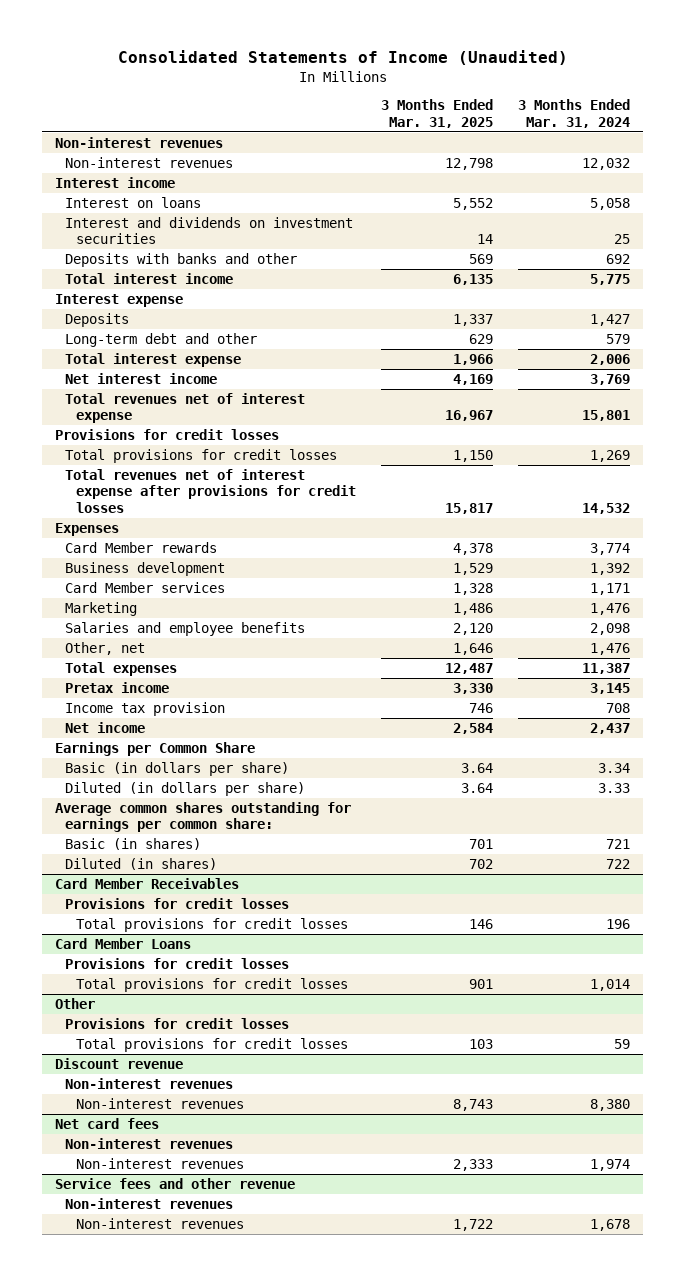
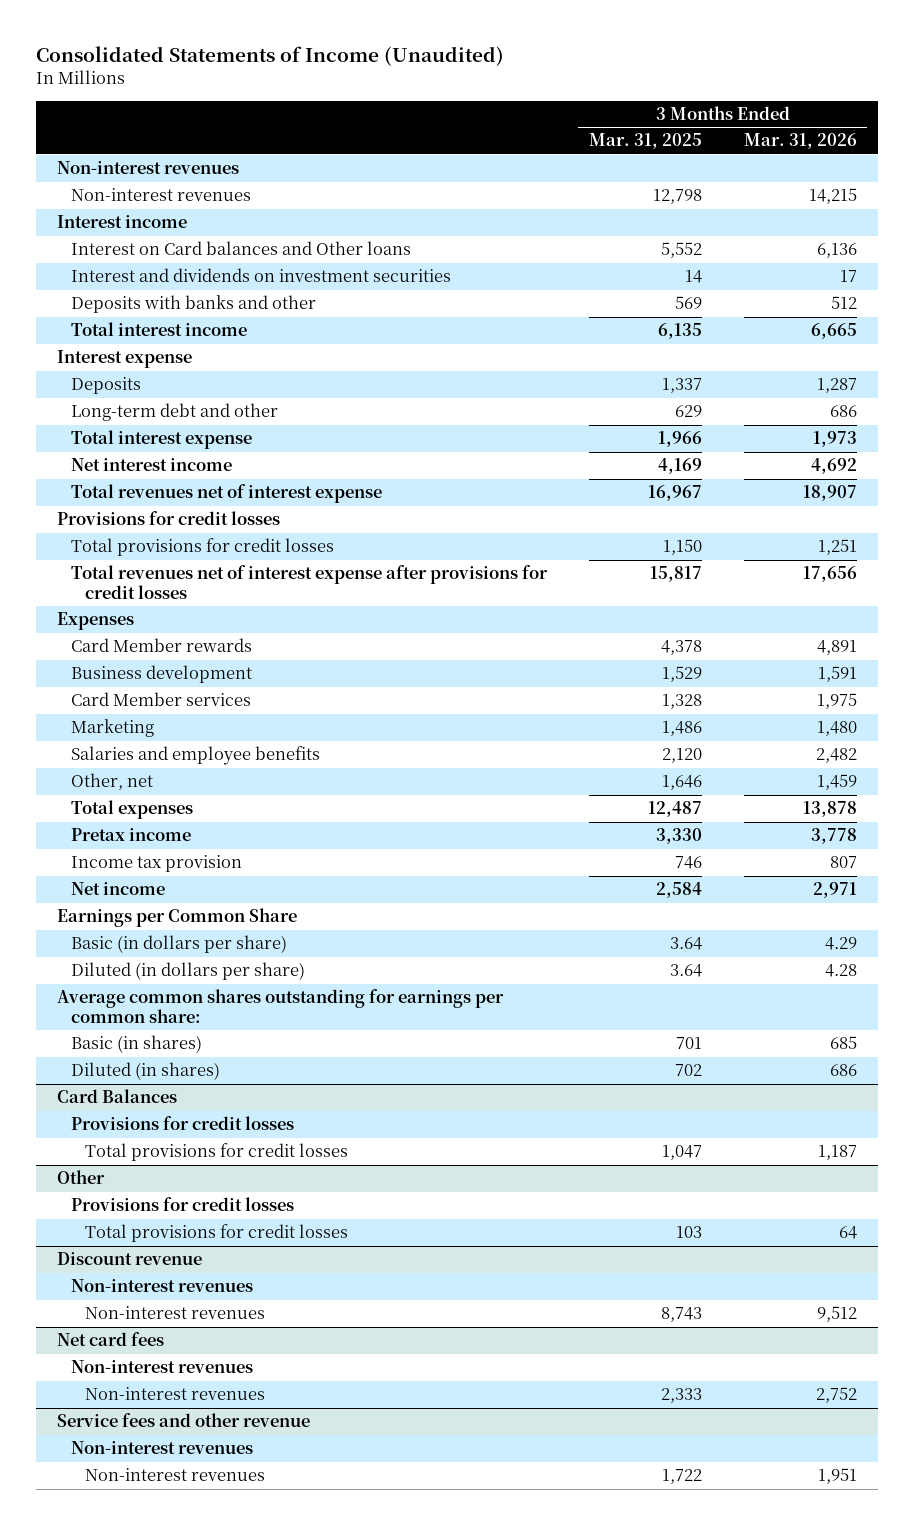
[518,99,631,128] 3 Months Ended Mar. 31, 2024 -> none
none -> [743,133,857,150] Mar. 31, 2026
[65,196,202,208] Interest on loans -> [71,241,412,256] Interest on Card balances and Other loans
[54,877,239,889] Card Member Receivables -> none
[65,897,290,909] Provisions for credit losses -> none
[75,917,348,932] Total provisions for credit losses -> none
[54,937,191,949] Card Member Loans -> none
none -> [57,1089,178,1104] Card Balances
[469,978,494,989] 901 -> [661,1145,702,1161] 1,047

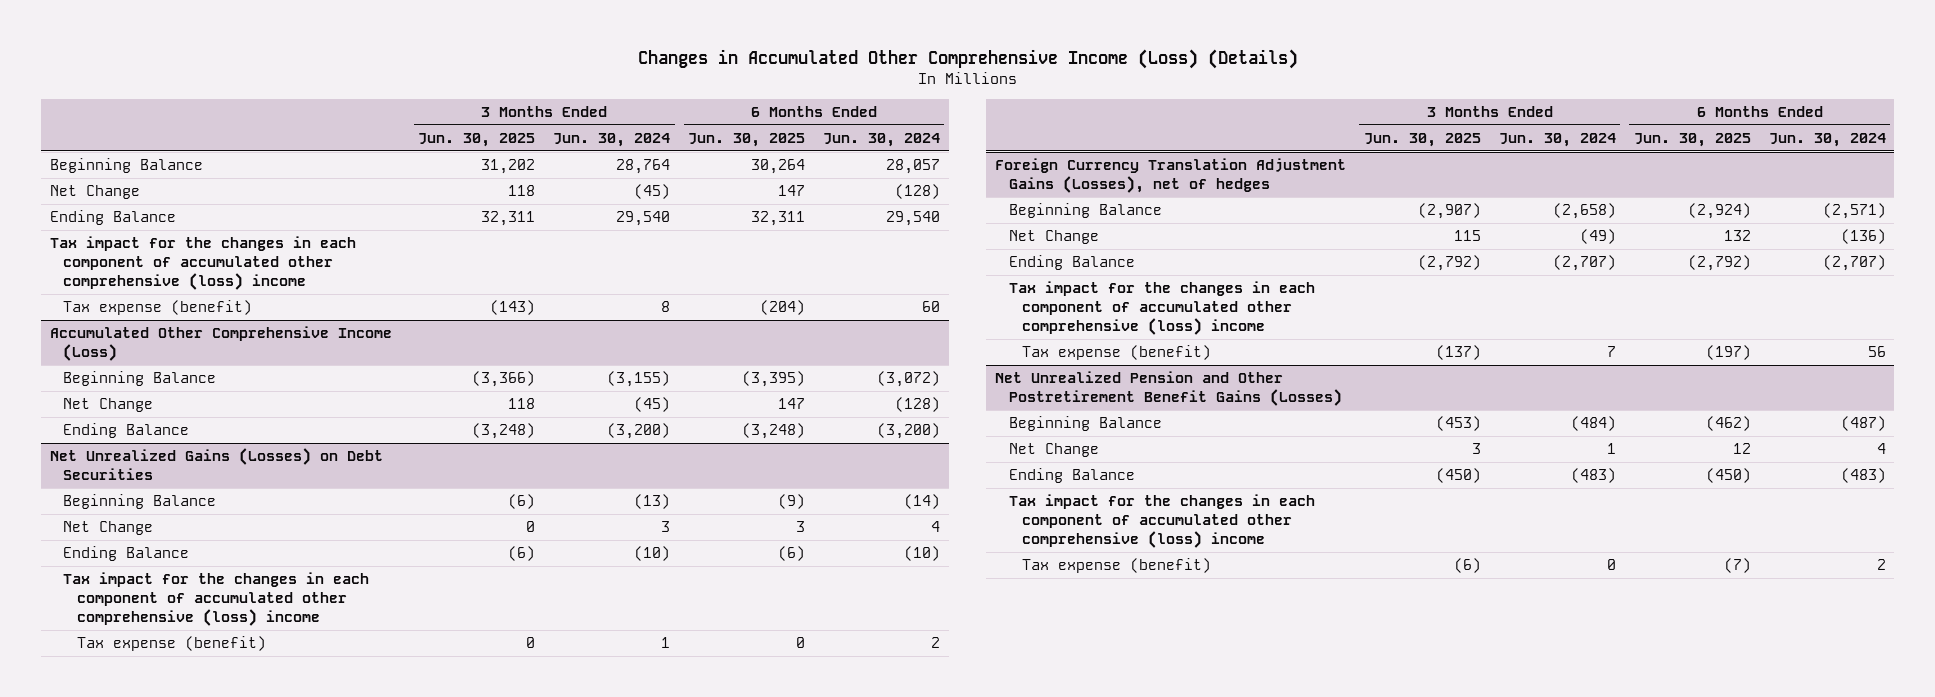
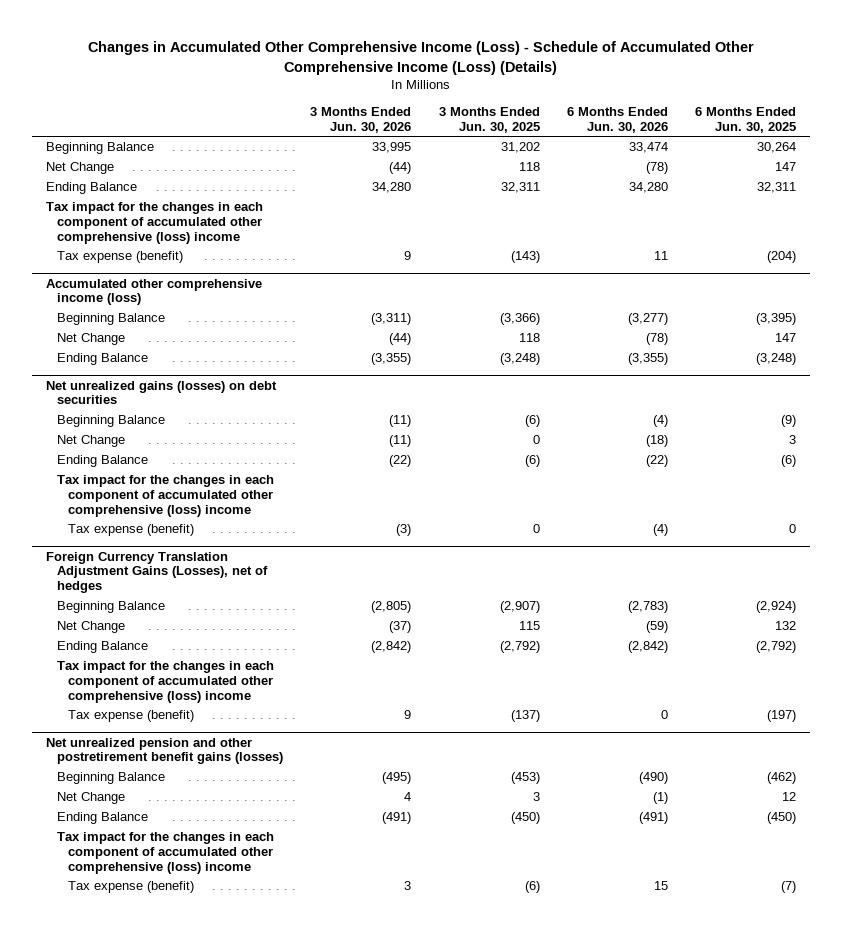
[637,48,1298,69] Changes in Accumulated Other Comprehensive Income (Loss) (Details) -> [88,41,755,75] Changes in Accumulated Other Comprehensive Income (Loss) - Schedule of Accumulated Other Comprehensive Income (Loss) (Details)
[553,133,671,148] Jun. 30, 2024 -> none
[822,133,940,148] Jun. 30, 2024 -> none
none -> [310,107,412,133] 3 Months Ended Jun. 30, 2026
none -> [566,107,668,133] 6 Months Ended Jun. 30, 2026
[49,326,392,362] Accumulated Other Comprehensive Income (Loss) -> [45,278,262,306] Accumulated other comprehensive income (loss)
[49,448,383,481] Net Unrealized Gains (Losses) on Debt Securities -> [45,380,277,405] Net unrealized gains (losses) on debt securities
[995,371,1342,407] Net Unrealized Pension and Other Postretirement Benefit Gains (Losses) -> [45,737,283,765] Net unrealized pension and other postretirement benefit gains (losses)

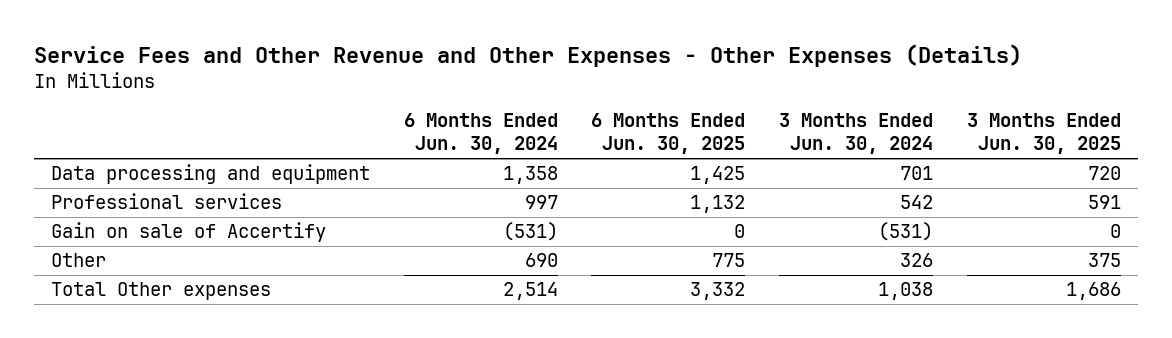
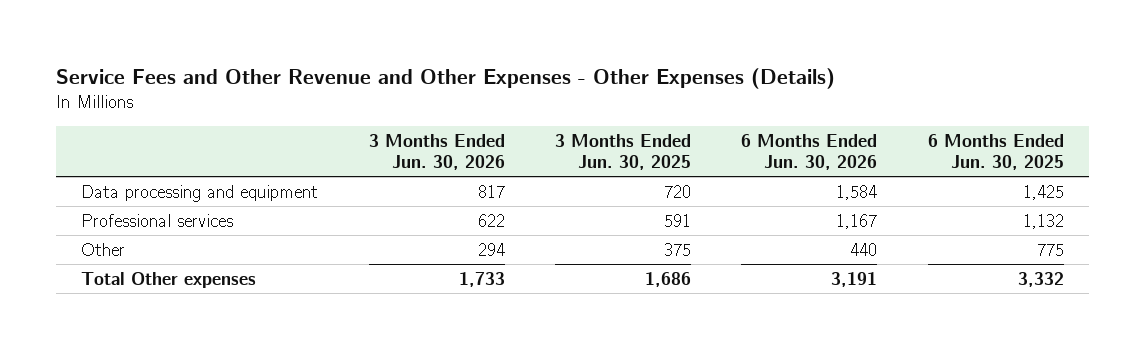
[403,113,558,155] 6 Months Ended Jun. 30, 2024 -> none
[779,113,934,155] 3 Months Ended Jun. 30, 2024 -> none
none -> [368,133,505,171] 3 Months Ended Jun. 30, 2026
none -> [741,133,878,171] 6 Months Ended Jun. 30, 2026
[50,222,326,243] Gain on sale of Accertify -> none

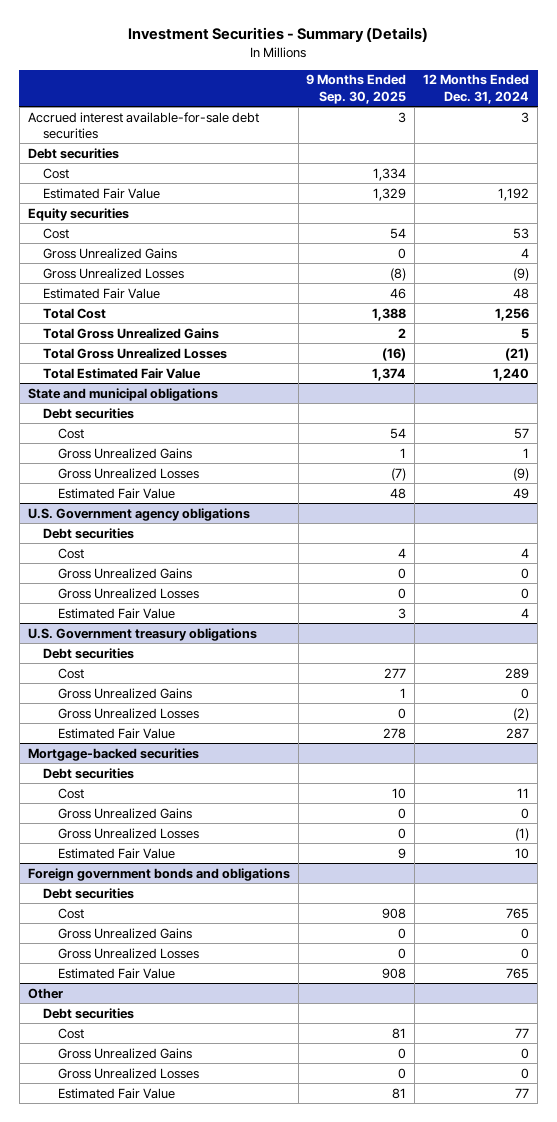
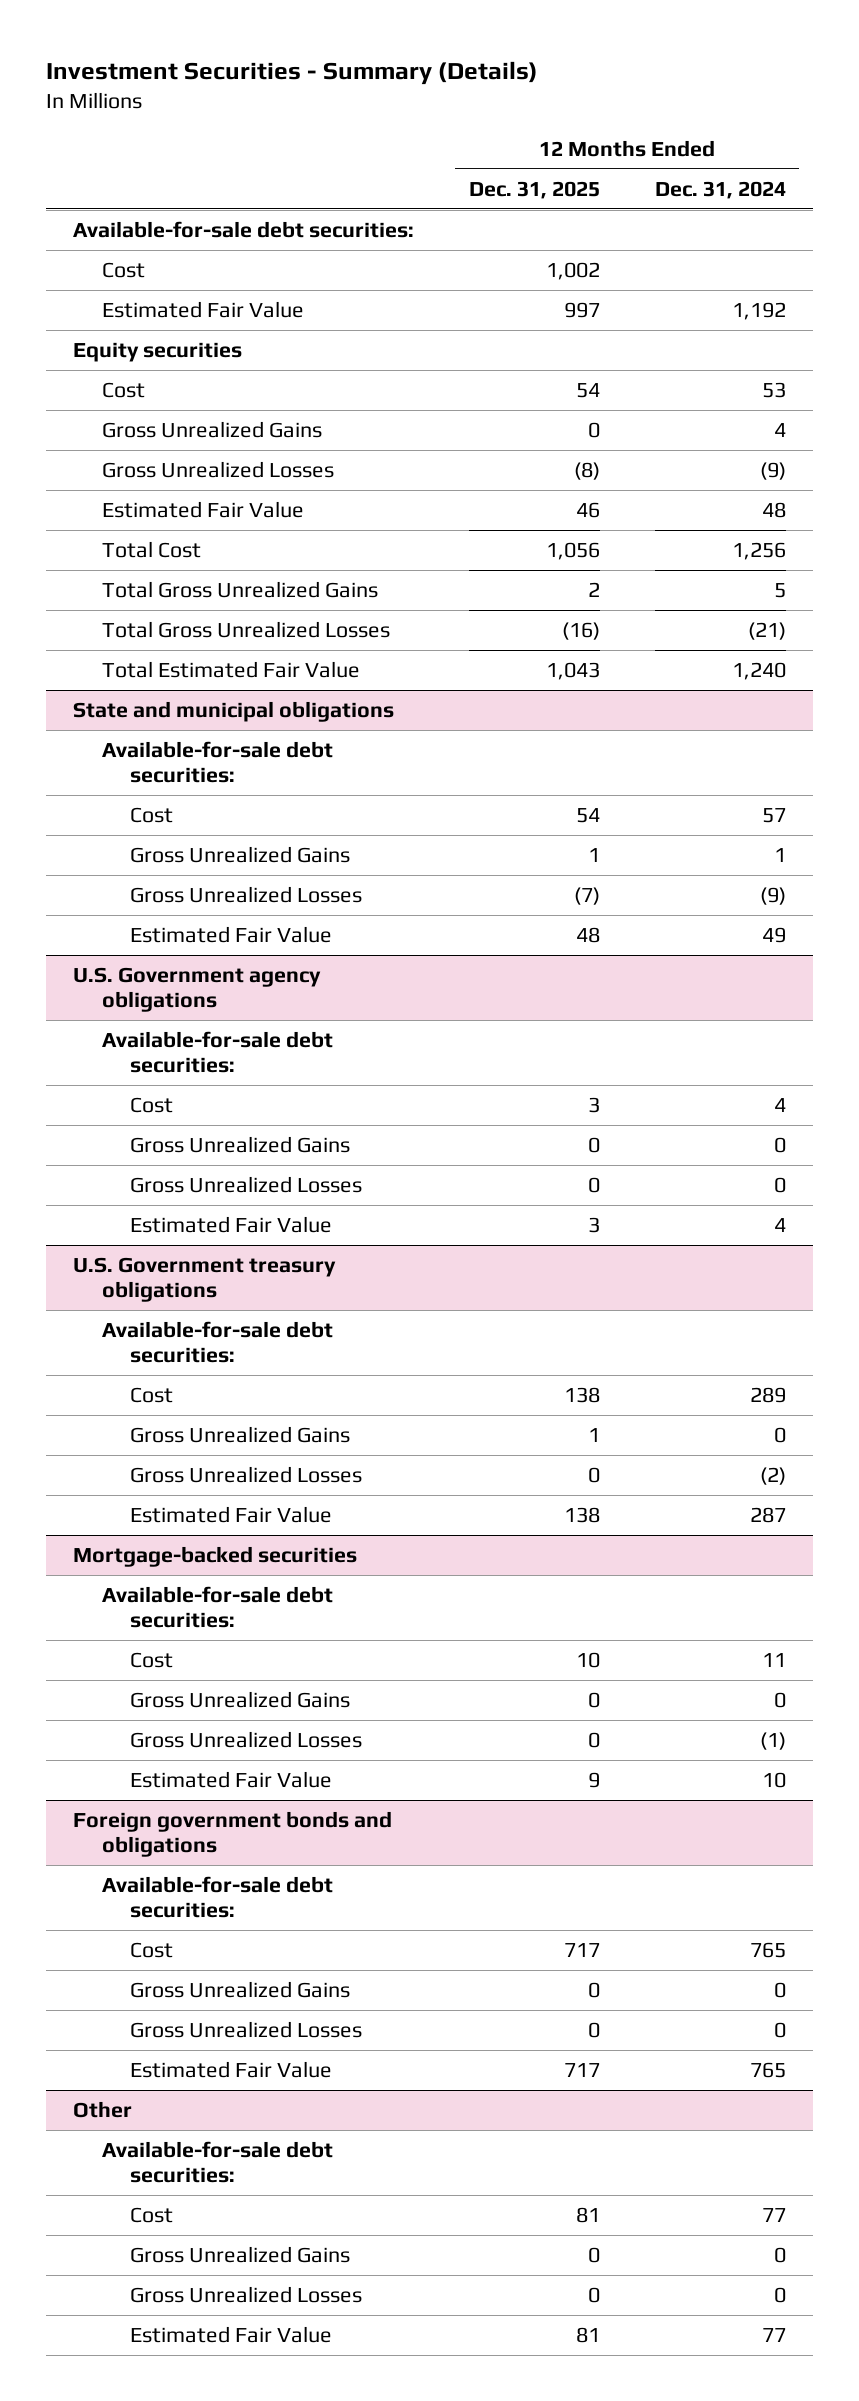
[306,74,407,104] 9 Months Ended Sep. 30, 2025 -> none
none -> [468,180,600,199] Dec. 31, 2025
[27,111,259,139] Accrued interest available-for-sale debt securities -> none
[27,147,119,159] Debt securities -> [73,220,415,238] Available-for-sale debt securities:
[43,407,135,419] Debt securities -> [101,740,333,784] Available-for-sale debt securities:
[43,527,135,539] Debt securities -> [101,1030,333,1074] Available-for-sale debt securities:
[43,647,135,659] Debt securities -> [101,1320,333,1364] Available-for-sale debt securities:
[43,767,135,779] Debt securities -> [101,1585,333,1629] Available-for-sale debt securities:
[43,887,135,899] Debt securities -> [101,1875,333,1919] Available-for-sale debt securities:
[43,1007,135,1019] Debt securities -> [101,2140,333,2184] Available-for-sale debt securities:

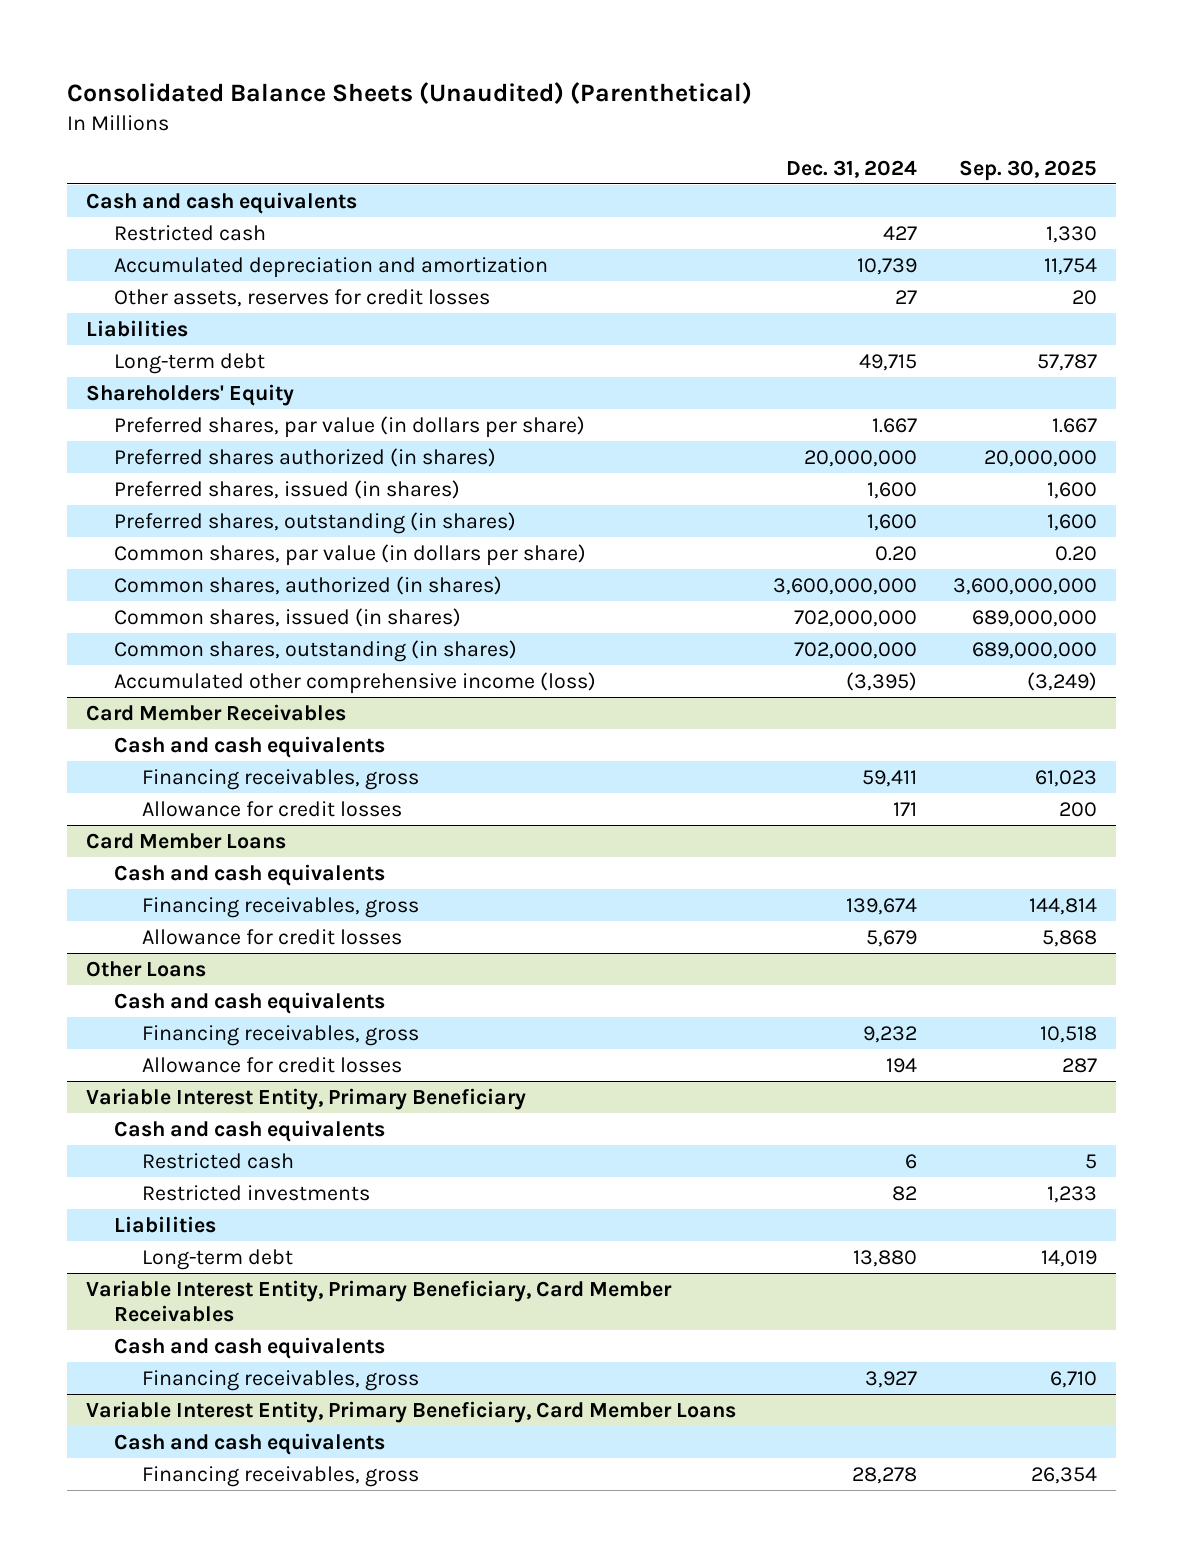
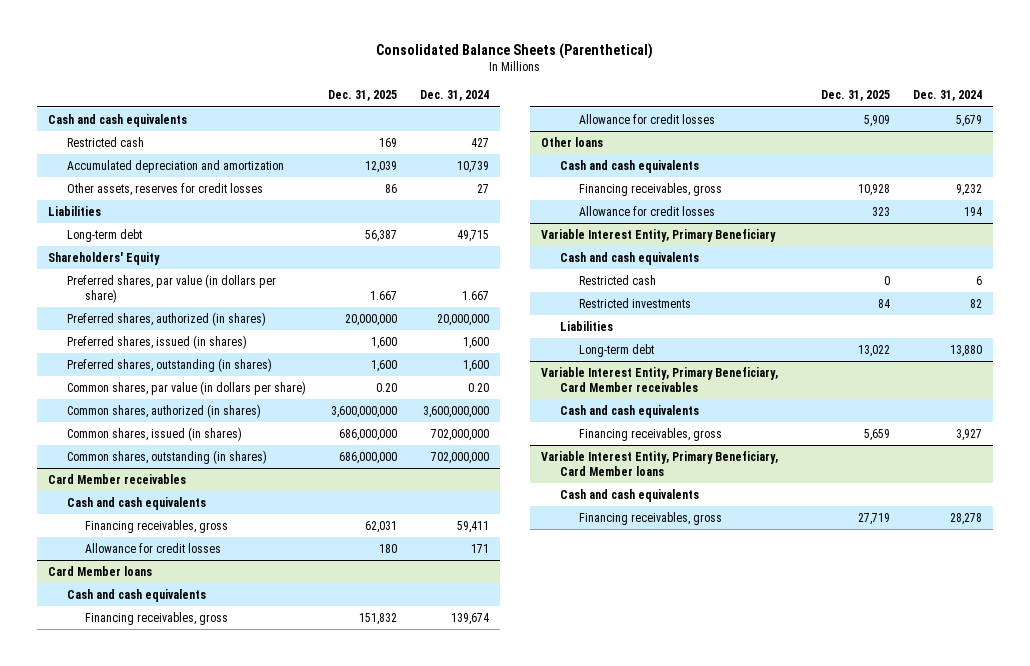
[67,81,753,104] Consolidated Balance Sheets (Unaudited) (Parenthetical) -> [375,43,653,60] Consolidated Balance Sheets (Parenthetical)
[959,159,1098,181] Sep. 30, 2025 -> none
none -> [328,90,398,102] Dec. 31, 2025
[114,447,497,467] Preferred shares authorized (in shares) -> [66,311,266,326] Preferred shares, authorized (in shares)
[114,671,597,694] Accumulated other comprehensive income (loss) -> none
[85,703,346,721] Card Member Receivables -> [47,473,186,484] Card Member receivables
[85,832,286,849] Card Member Loans -> [47,565,152,576] Card Member loans
[85,960,206,977] Other Loans -> [540,136,603,147] Other loans
[85,1279,672,1322] Variable Interest Entity, Primary Beneficiary, Card Member Receivables -> [540,366,778,392] Variable Interest Entity, Primary Beneficiary, Card Member receivables
[85,1400,736,1423] Variable Interest Entity, Primary Beneficiary, Card Member Loans -> [540,450,778,476] Variable Interest Entity, Primary Beneficiary, Card Member loans

